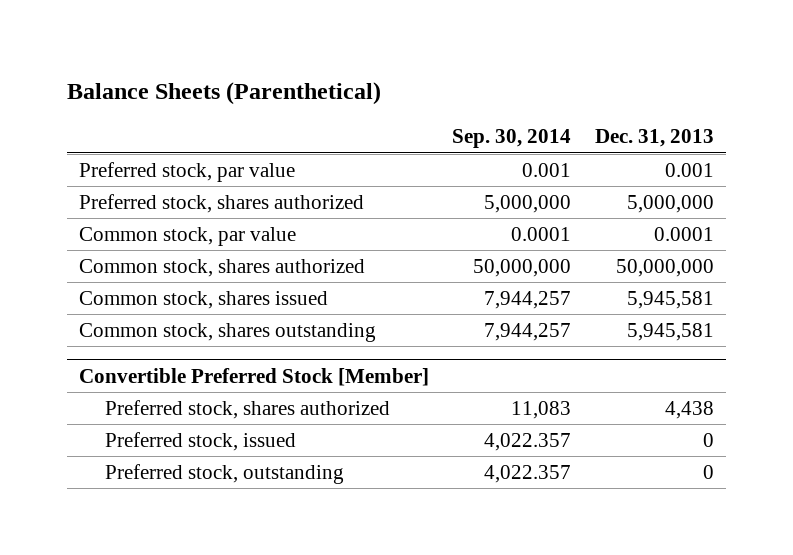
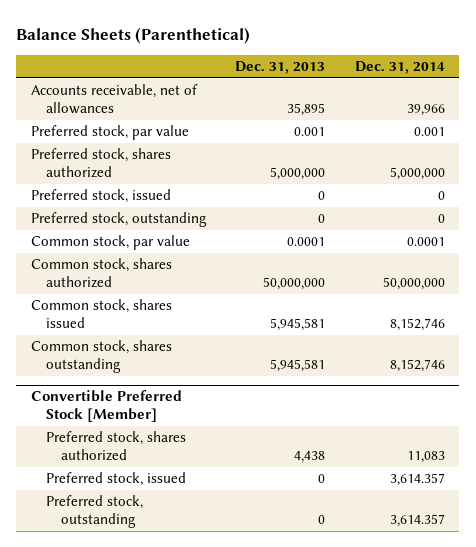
[452,129,572,149] Sep. 30, 2014 -> none
none -> [354,60,445,74] Dec. 31, 2014
none -> [31,84,199,115] Accounts receivable, net of allowances
none -> [31,189,172,204] Preferred stock, issued
none -> [31,212,208,228] Preferred stock, outstanding

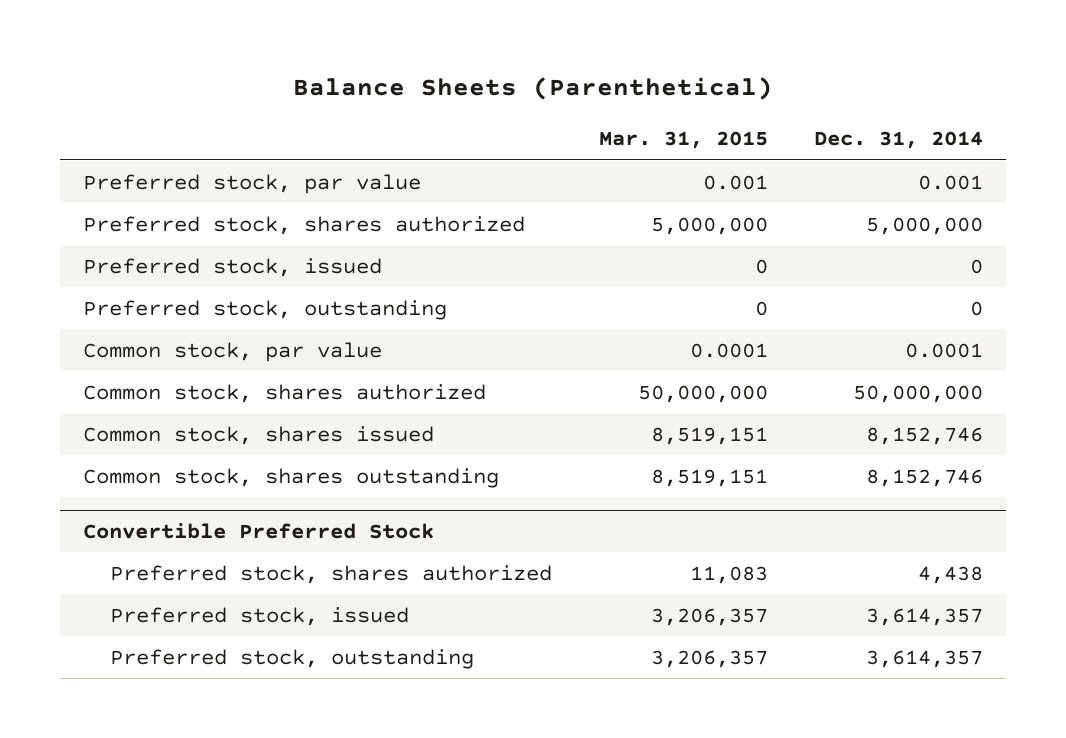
[235,60,326,74] Dec. 31, 2013 -> none
none -> [598,131,768,150] Mar. 31, 2015
[31,84,199,115] Accounts receivable, net of allowances -> none
[31,390,183,423] Convertible Preferred Stock [Member] -> [82,523,434,540] Convertible Preferred Stock
[406,451,445,464] 11,083 -> [918,565,984,584] 4,438
[389,473,445,487] 3,614.357 -> [866,607,984,626] 3,614,357
[389,514,445,528] 3,614.357 -> [866,649,984,668] 3,614,357

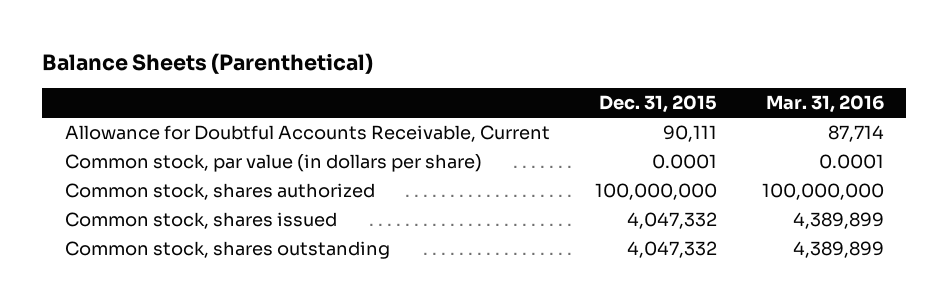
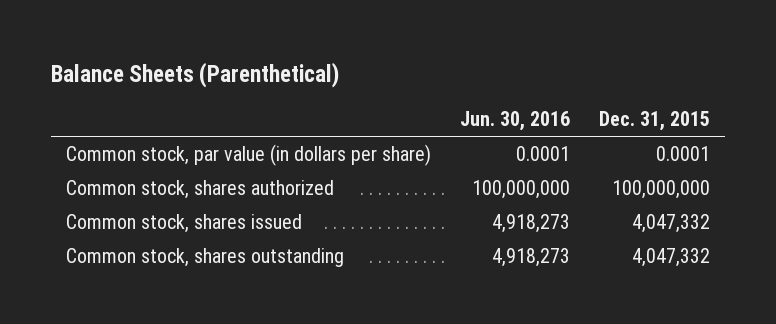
[765,95,884,114] Mar. 31, 2016 -> none
none -> [460,111,571,132] Jun. 30, 2016
[64,125,550,143] Allowance for Doubtful Accounts Receivable, Current -> none

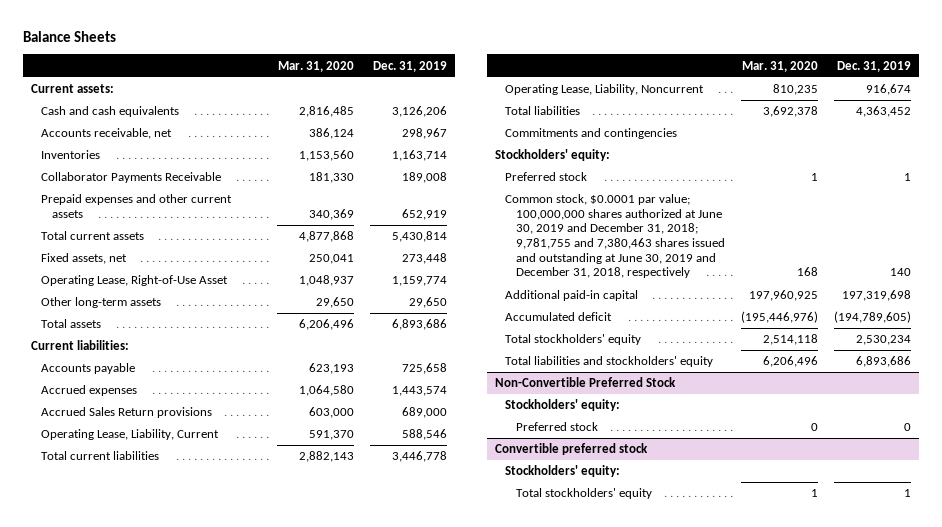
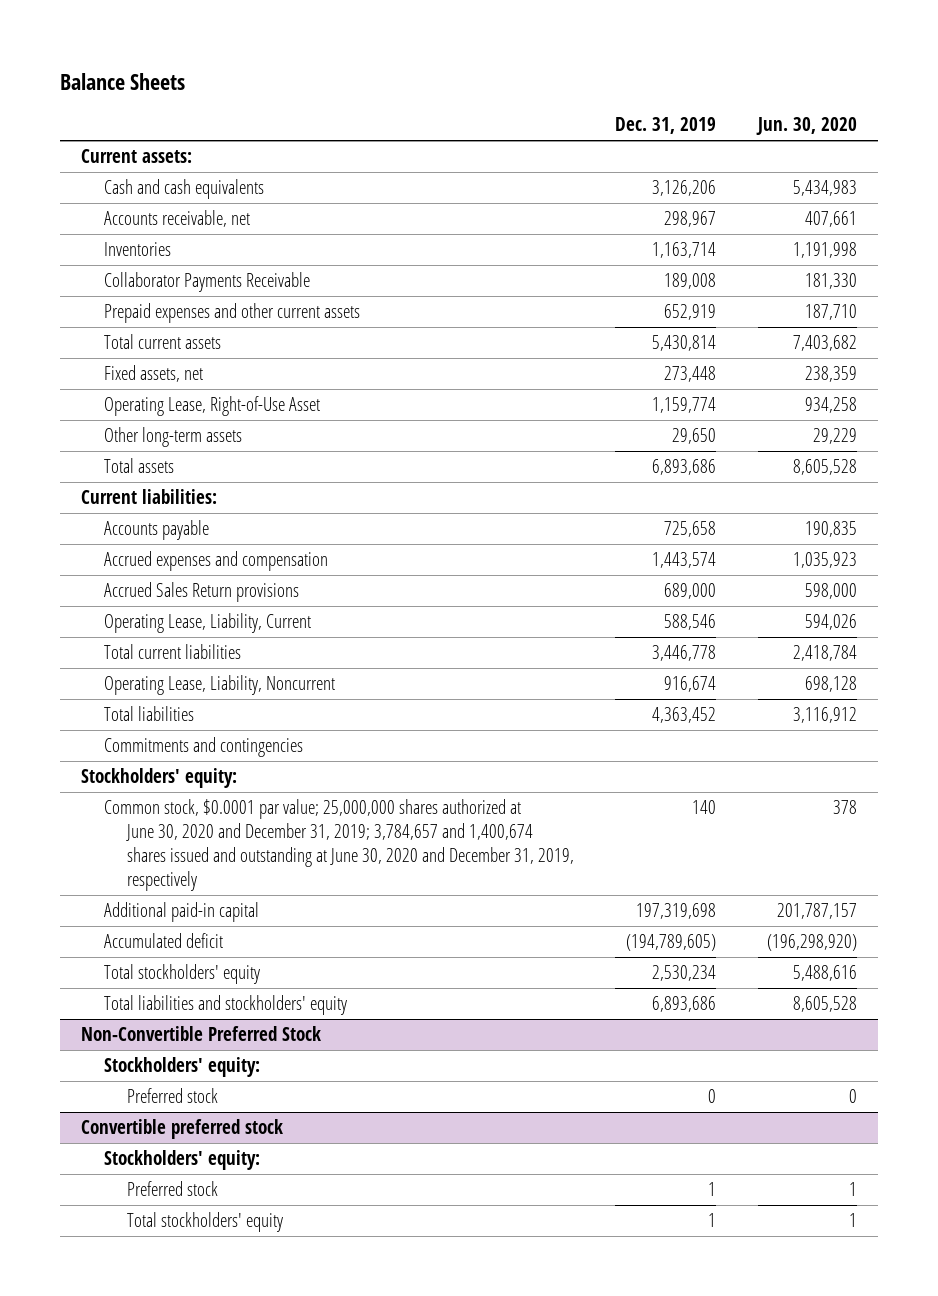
[278,60,355,72] Mar. 31, 2020 -> none
none -> [756,117,858,136] Jun. 30, 2020
[41,385,138,397] Accrued expenses -> [103,551,328,572] Accrued expenses and compensation
[505,172,588,182] Preferred stock -> none
[505,194,726,279] Common stock, $0.0001 par value; 100,000,000 shares authorized at June 30, 2019 and December 31, 2018; 9,781,755 and 7,380,463 shares issued and outstanding at June 30, 2019 and December 31, 2018, respectively -> [103,799,574,892] Common stock, $0.0001 par value; 25,000,000 shares authorized at June 30, 2020 and December 31, 2019; 3,784,657 and 1,400,674 shares issued and outstanding at June 30, 2020 and December 31, 2019, respectively
none -> [126,1181,218,1197] Preferred stock

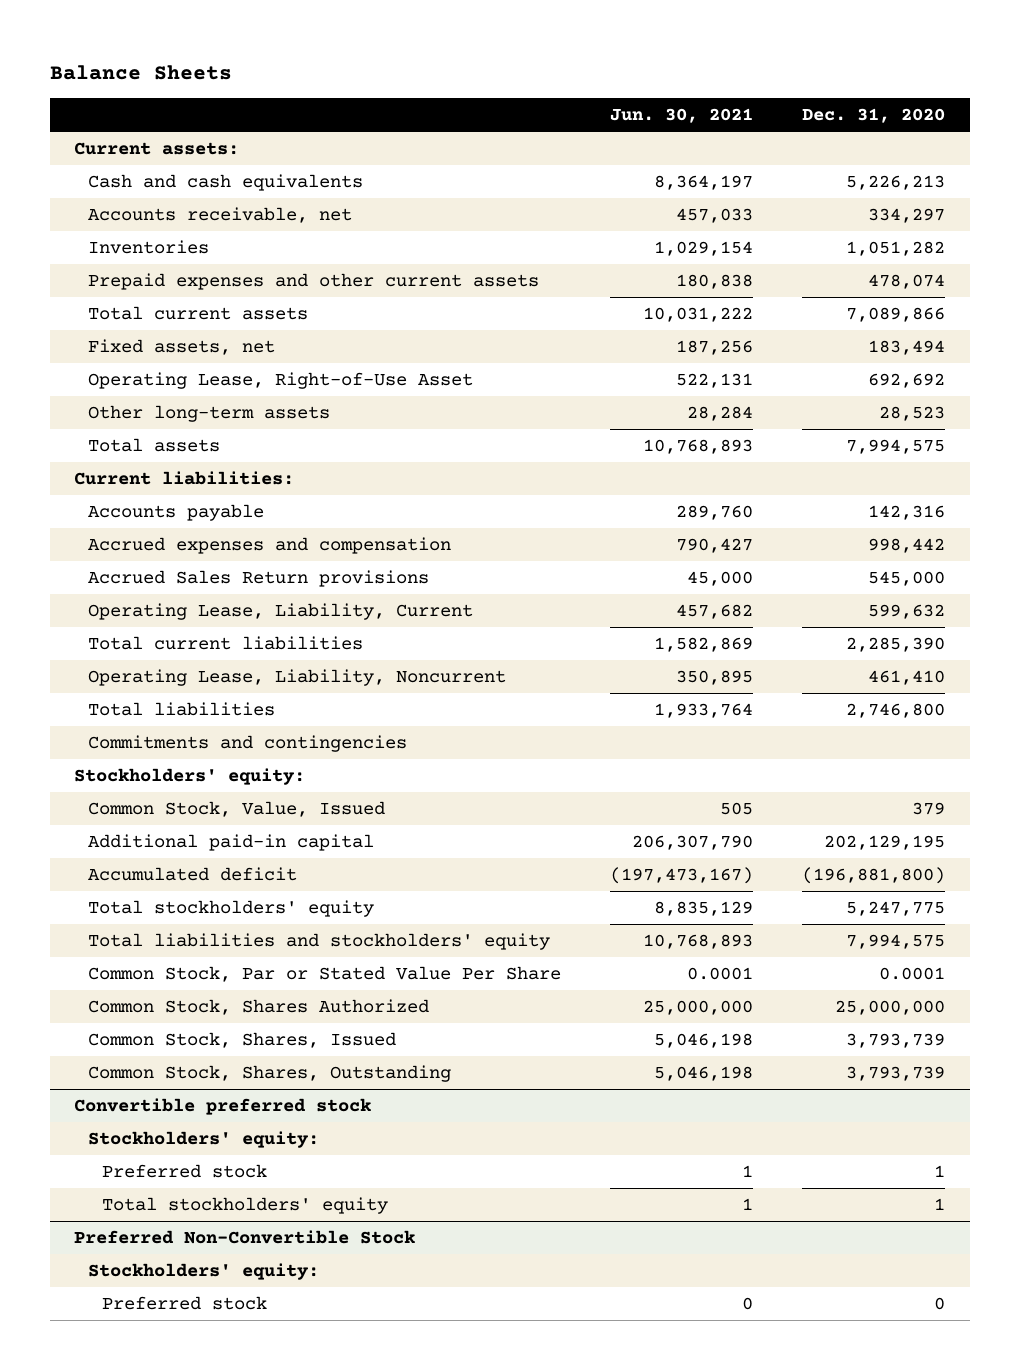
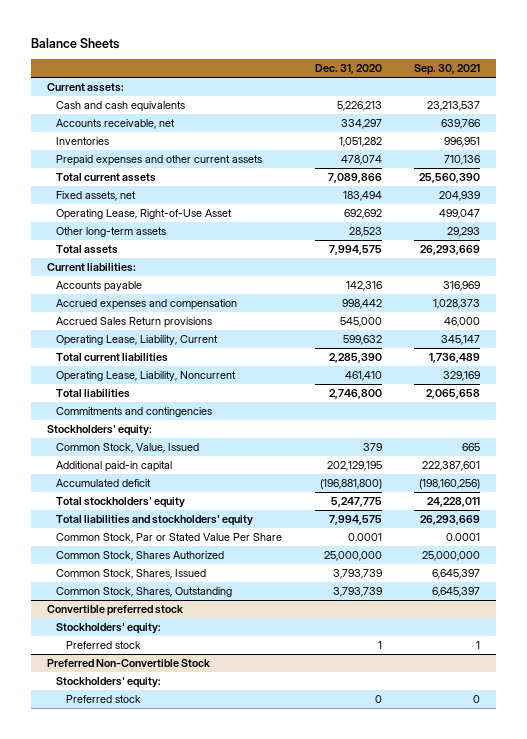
[610,107,754,123] Jun. 30, 2021 -> none
none -> [414,64,481,76] Sep. 30, 2021
[102,1197,389,1215] Total stockholders' equity -> none

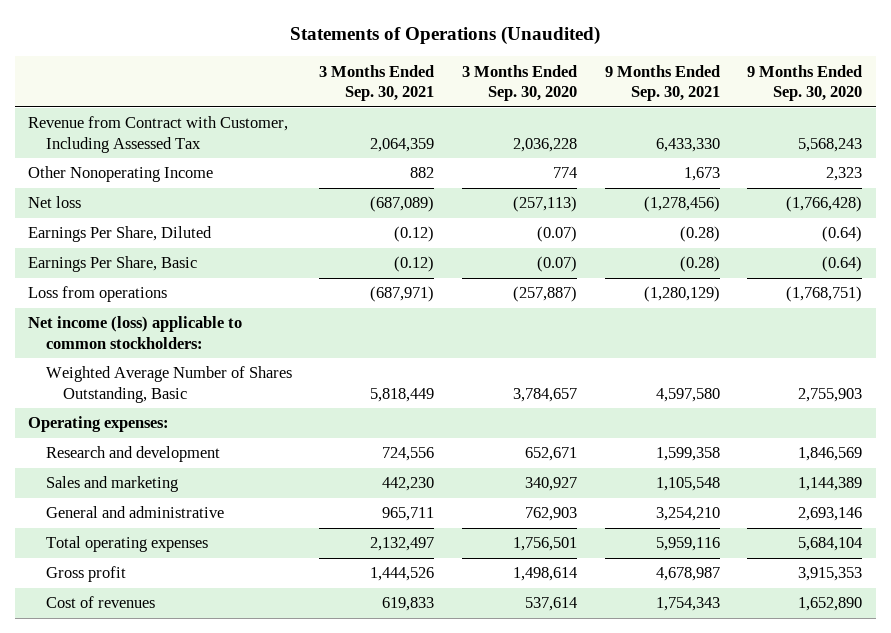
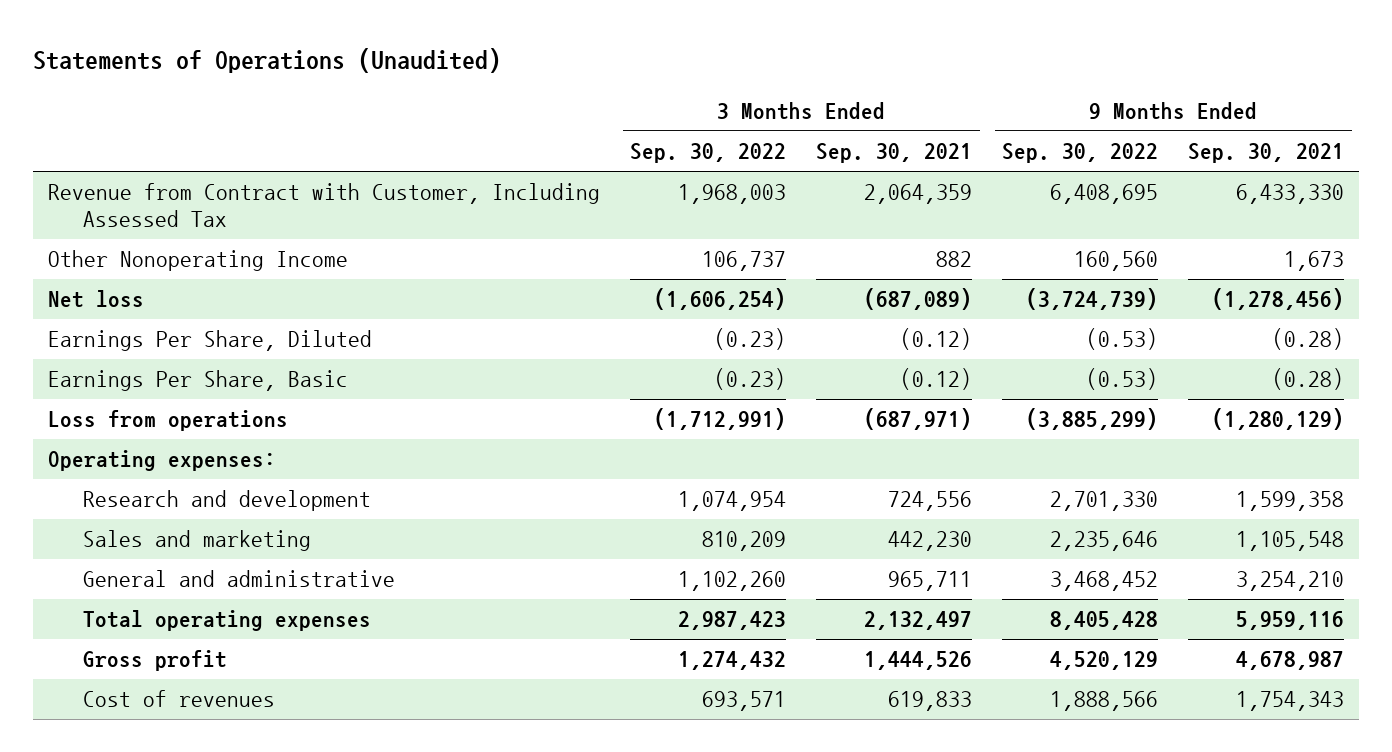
[462,64,578,102] 3 Months Ended Sep. 30, 2020 -> none
[747,64,863,102] 9 Months Ended Sep. 30, 2020 -> none
none -> [630,143,787,164] Sep. 30, 2022
none -> [1002,143,1159,164] Sep. 30, 2022
[28,316,243,349] Net income (loss) applicable to common stockholders: -> none
[45,366,292,403] Weighted Average Number of Shares Outstanding, Basic -> none

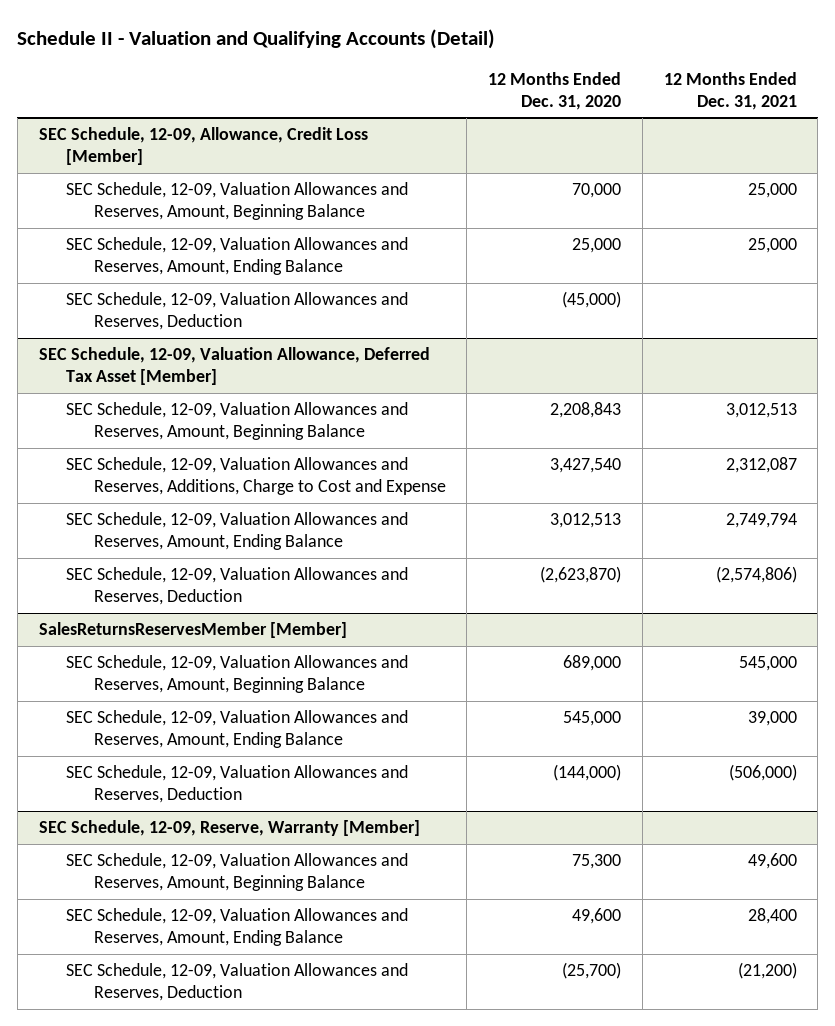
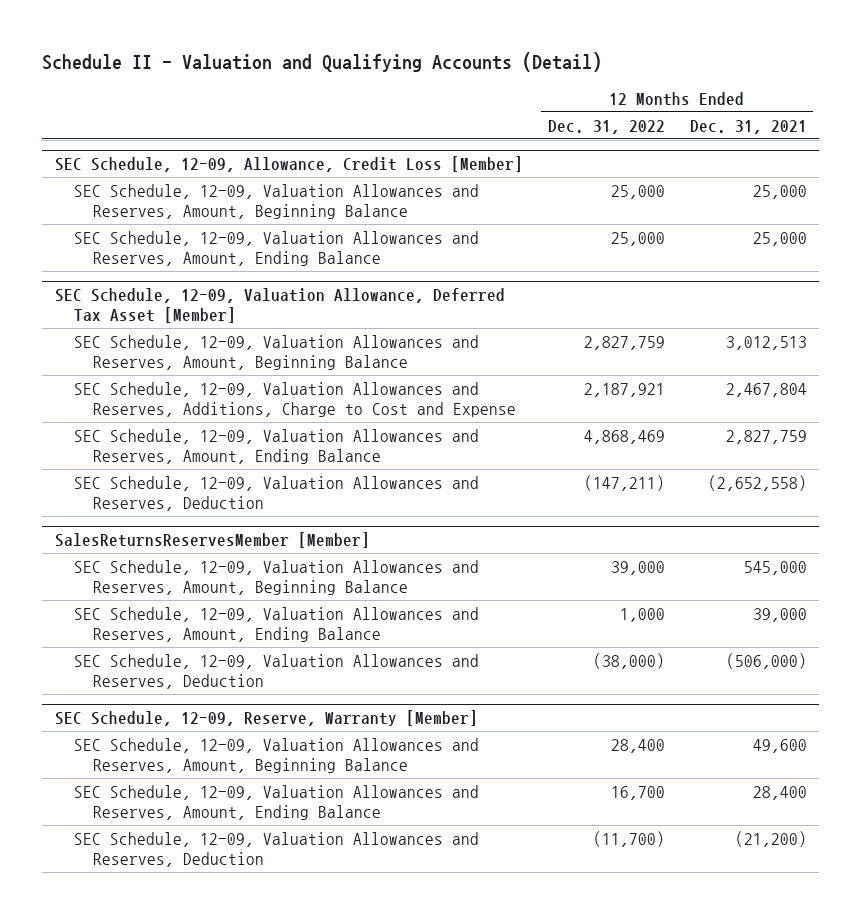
[488,71,622,110] 12 Months Ended Dec. 31, 2020 -> none
none -> [547,119,665,134] Dec. 31, 2022
[66,292,409,331] SEC Schedule, 12-09, Valuation Allowances and Reserves, Deduction -> none
[725,457,797,474] 2,312,087 -> [725,382,807,397] 2,467,804
[725,513,797,529] 2,749,794 -> [725,429,807,444] 2,827,759
[715,566,797,584] (2,574,806) -> [707,474,807,491] (2,652,558)

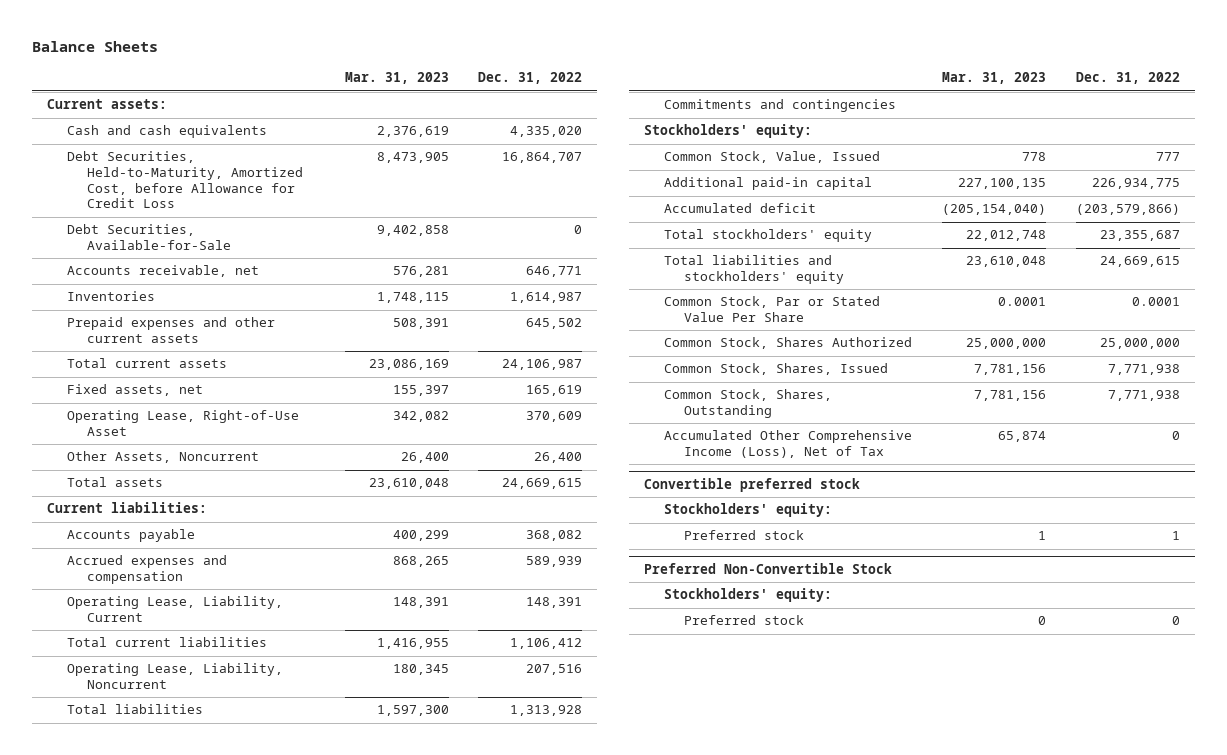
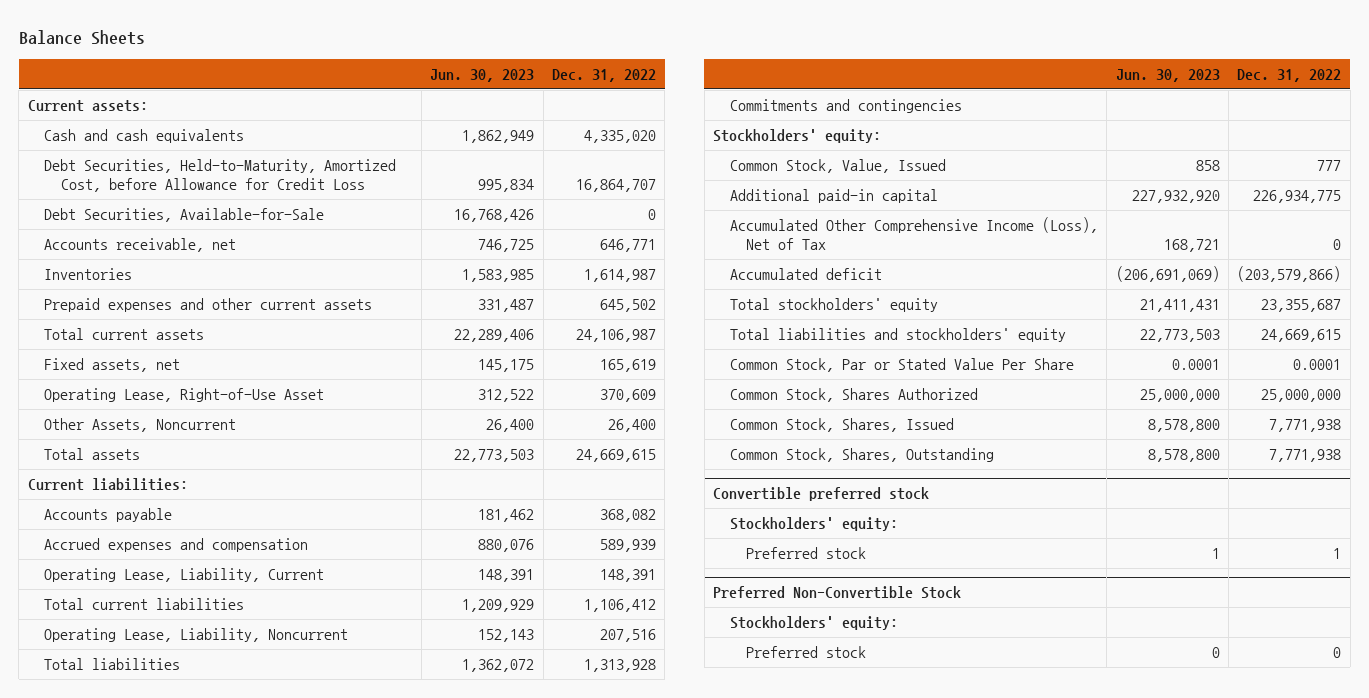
[344,72,449,85] Mar. 31, 2023 -> none
none -> [430,68,535,82] Jun. 30, 2023
[664,430,913,459] Accumulated Other Comprehensive Income (Loss), Net of Tax -> [729,217,1098,250] Accumulated Other Comprehensive Income (Loss), Net of Tax

